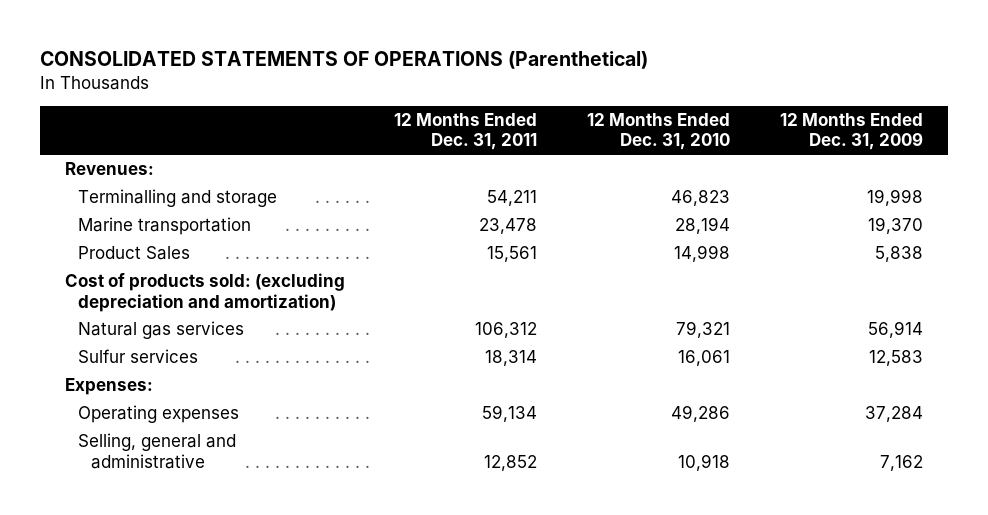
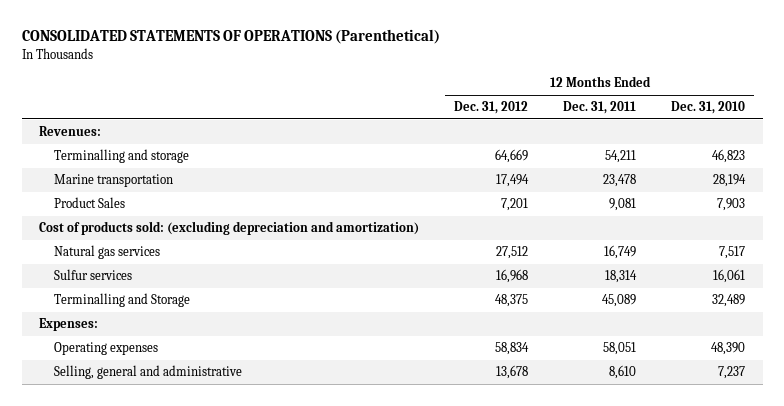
[779,113,923,151] 12 Months Ended Dec. 31, 2009 -> none
none -> [454,101,529,115] Dec. 31, 2012
[487,246,538,263] 15,561 -> [609,198,637,212] 9,081
[674,245,731,263] 14,998 -> [717,198,746,212] 7,903
[475,322,538,339] 106,312 -> [604,245,637,260] 16,749
[676,321,731,339] 79,321 -> [719,246,746,260] 7,517
none -> [54,293,191,308] Terminalling and Storage
[482,405,538,423] 59,134 -> [603,342,637,356] 58,051
[671,405,731,423] 49,286 -> [711,342,746,356] 48,390
[484,454,538,471] 12,852 -> [609,365,637,380] 8,610
[678,453,731,471] 10,918 -> [718,366,746,380] 7,237

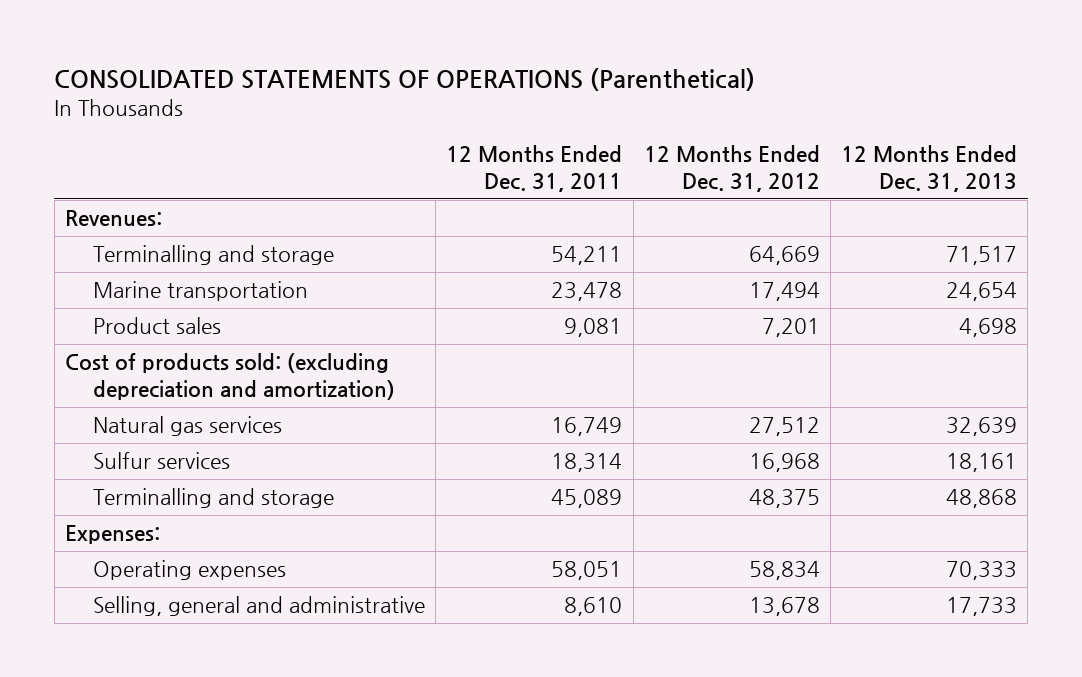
[671,101,746,115] Dec. 31, 2010 -> none
none -> [841,144,1018,192] 12 Months Ended Dec. 31, 2013
[54,197,126,209] Product Sales -> [92,317,221,335] Product sales
[54,293,191,308] Terminalling and Storage -> [92,488,334,509] Terminalling and storage

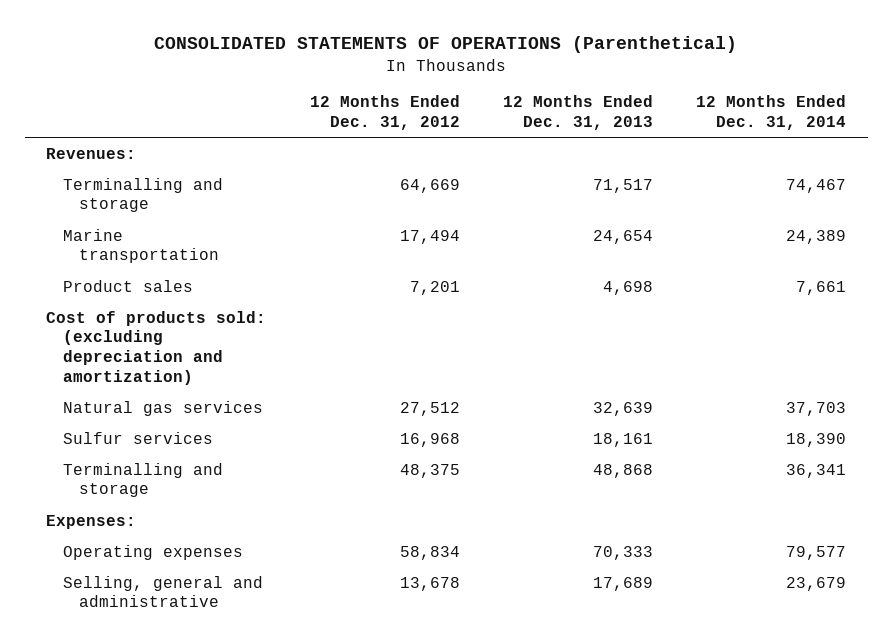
[446,144,623,192] 12 Months Ended Dec. 31, 2011 -> none
none -> [696,95,847,130] 12 Months Ended Dec. 31, 2014
[946,597,1018,617] 17,733 -> [593,576,654,591] 17,689

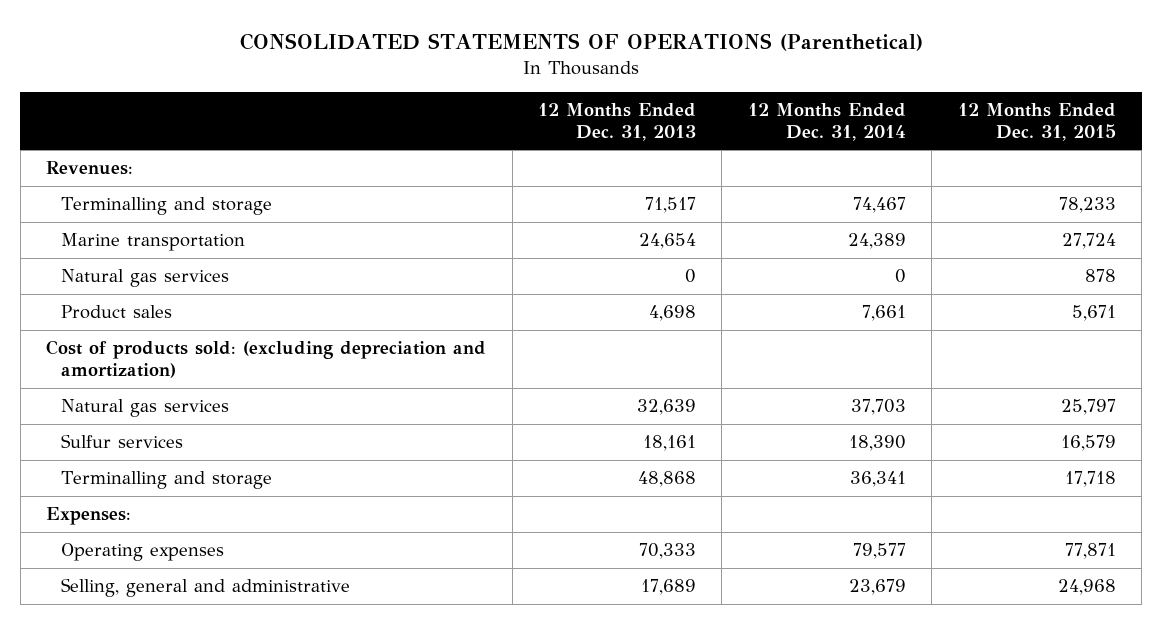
[309,95,460,130] 12 Months Ended Dec. 31, 2012 -> none
none -> [957,103,1116,142] 12 Months Ended Dec. 31, 2015
none -> [61,269,230,288] Natural gas services

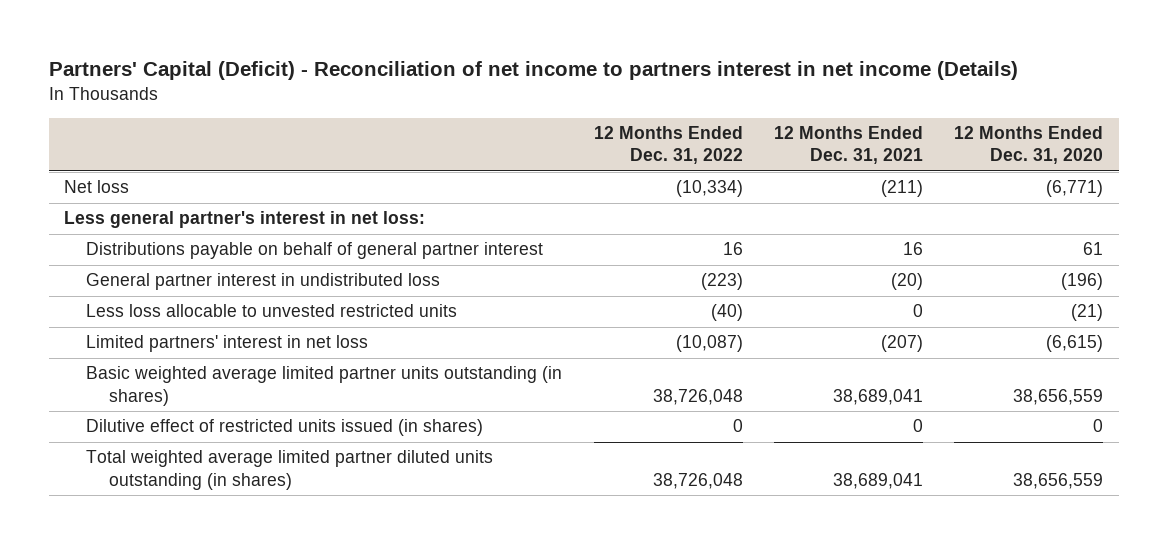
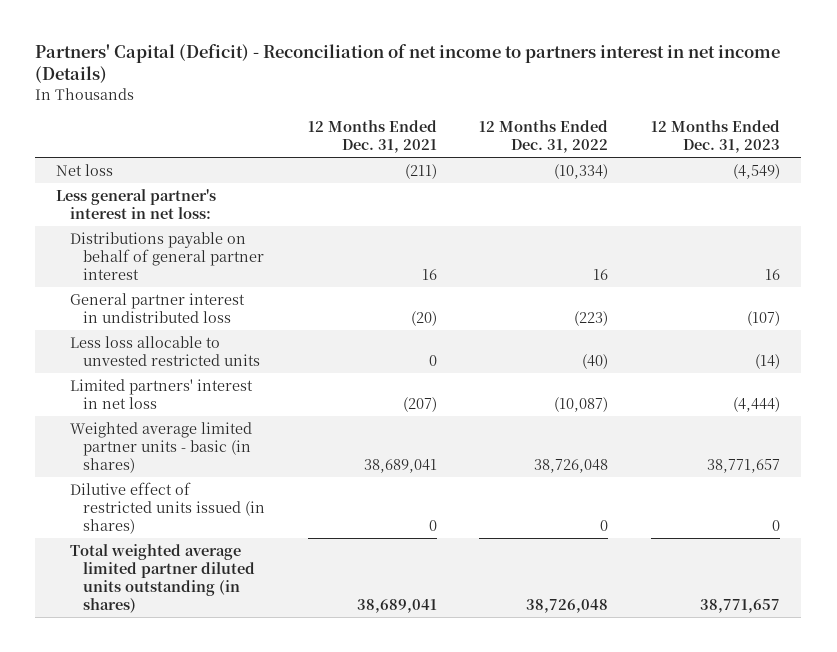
[953,126,1103,165] 12 Months Ended Dec. 31, 2020 -> none
none -> [651,119,781,154] 12 Months Ended Dec. 31, 2023
[86,366,563,406] Basic weighted average limited partner units outstanding (in shares) -> [69,421,252,473] Weighted average limited partner units - basic (in shares)

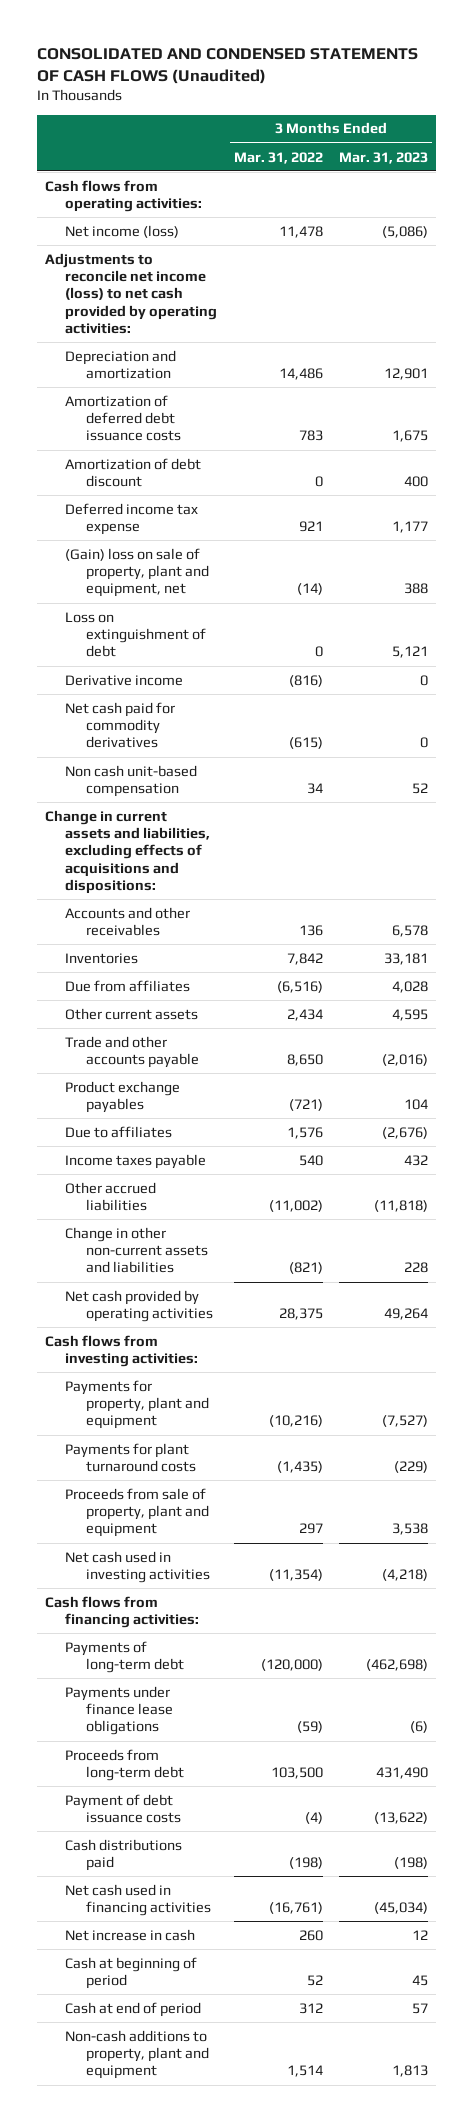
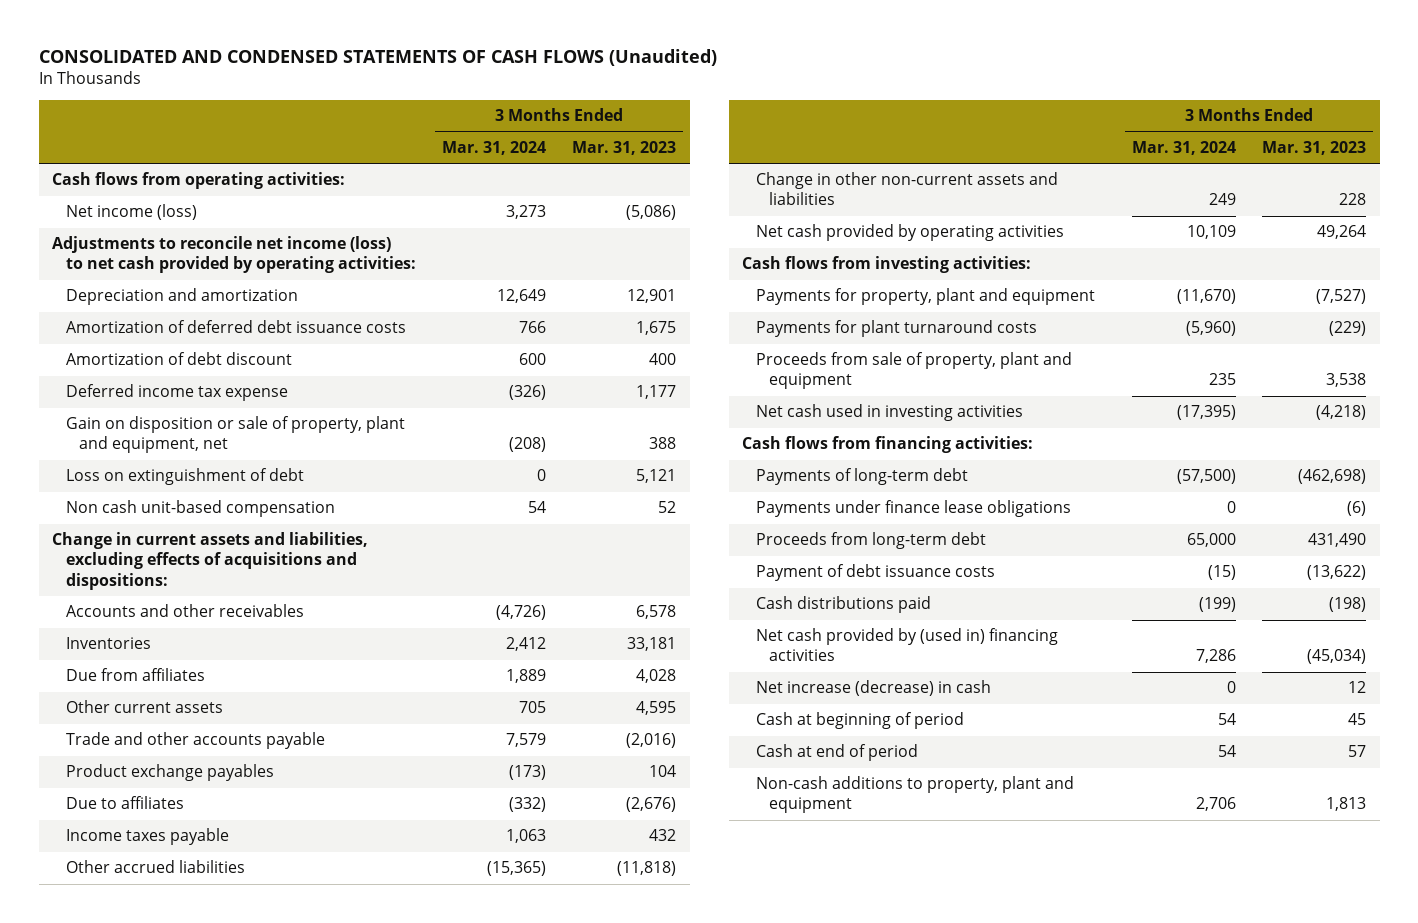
[233,151,323,164] Mar. 31, 2022 -> none
none -> [442,140,547,155] Mar. 31, 2024
[65,547,209,598] (Gain) loss on sale of property, plant and equipment, net -> [65,416,405,454] Gain on disposition or sale of property, plant and equipment, net
[65,674,184,686] Derivative income -> none
[65,701,176,749] Net cash paid for commodity derivatives -> none
[65,1883,211,1917] Net cash used in financing activities -> [755,628,1058,662] Net cash provided by (used in) financing activities
[65,1928,196,1941] Net increase in cash -> [755,680,991,697] Net increase (decrease) in cash

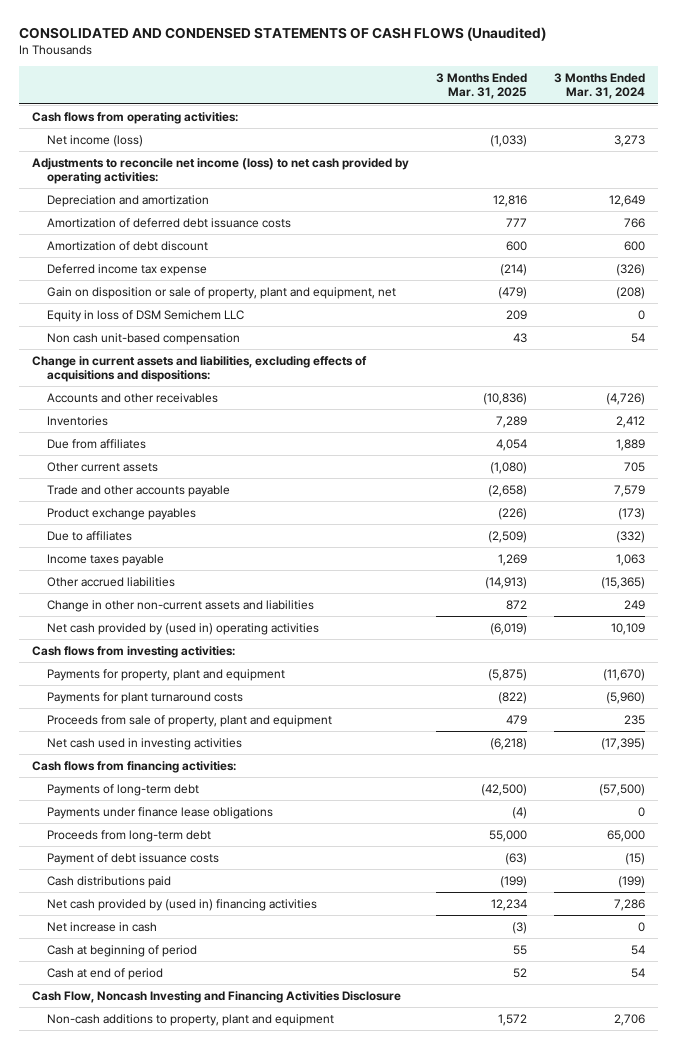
[572,140,677,155] Mar. 31, 2023 -> none
none -> [436,72,528,100] 3 Months Ended Mar. 31, 2025
[65,468,304,486] Loss on extinguishment of debt -> none
none -> [46,309,244,322] Equity in loss of DSM Semichem LLC
[755,224,1064,242] Net cash provided by operating activities -> [46,622,319,635] Net cash provided by (used in) operating activities
[755,680,991,697] Net increase (decrease) in cash -> [46,921,157,932] Net increase in cash
none -> [32,990,402,1003] Cash Flow, Noncash Investing and Financing Activities Disclosure

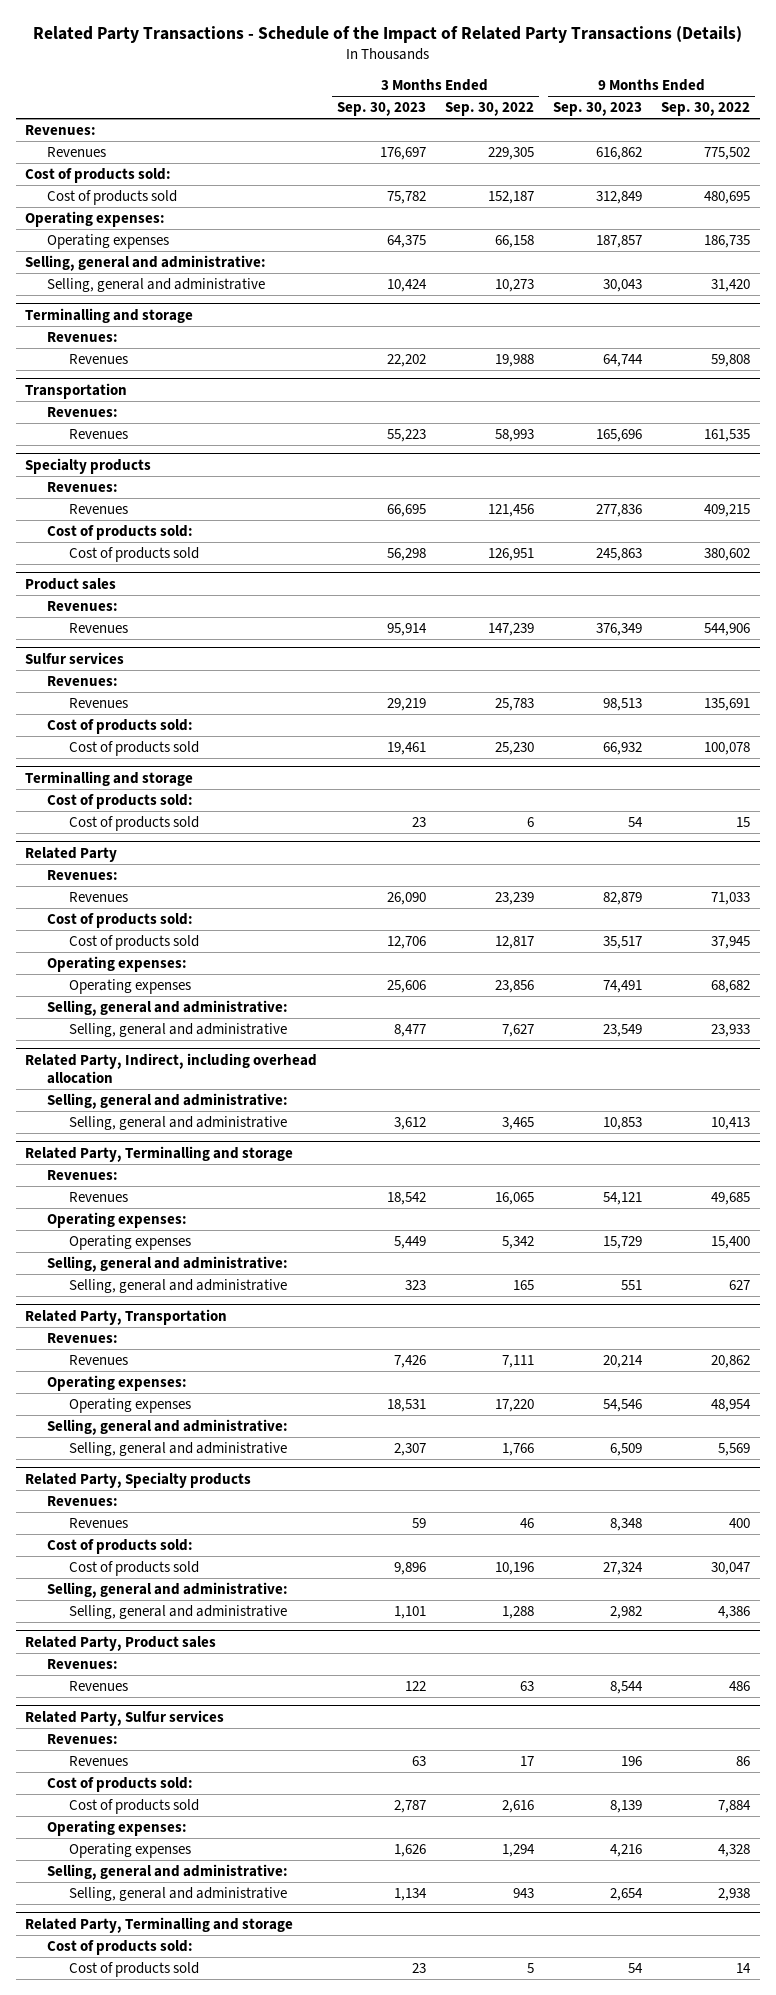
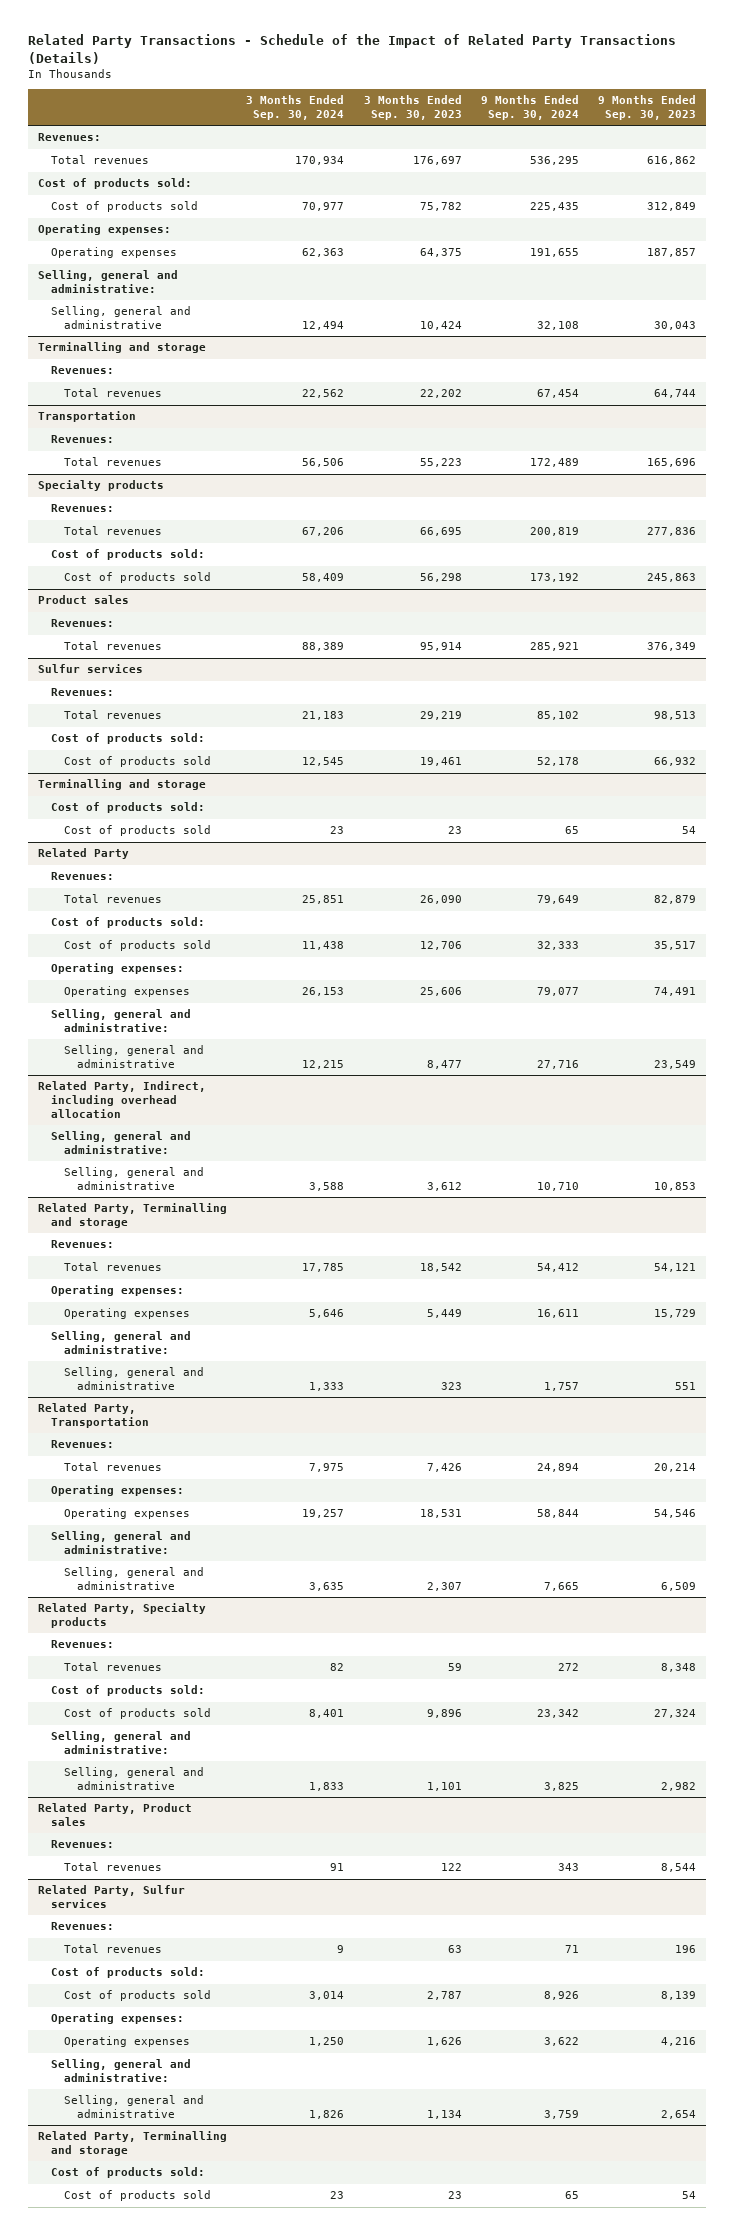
[444,102,534,117] Sep. 30, 2022 -> none
[661,102,751,117] Sep. 30, 2022 -> none
none -> [246,95,345,120] 3 Months Ended Sep. 30, 2024
none -> [481,95,580,120] 9 Months Ended Sep. 30, 2024
[47,146,107,157] Revenues -> [50,155,149,165] Total revenues
[69,353,129,364] Revenues -> [63,388,162,398] Total revenues
[69,428,129,439] Revenues -> [63,457,162,467] Total revenues
[69,503,129,514] Revenues -> [63,526,162,536] Total revenues
[69,622,129,633] Revenues -> [63,641,162,651] Total revenues
[69,697,129,708] Revenues -> [63,710,162,720] Total revenues
[69,891,129,902] Revenues -> [63,894,162,904] Total revenues
[69,1191,129,1202] Revenues -> [63,1262,162,1272] Total revenues
[69,1354,129,1365] Revenues -> [63,1462,162,1472] Total revenues
[69,1517,129,1528] Revenues -> [63,1662,162,1672] Total revenues
[69,1680,129,1691] Revenues -> [63,1862,162,1872] Total revenues
[69,1755,129,1766] Revenues -> [63,1944,162,1954] Total revenues

